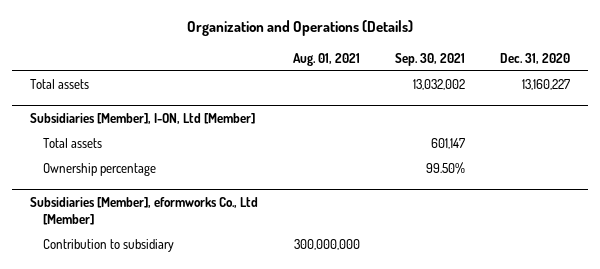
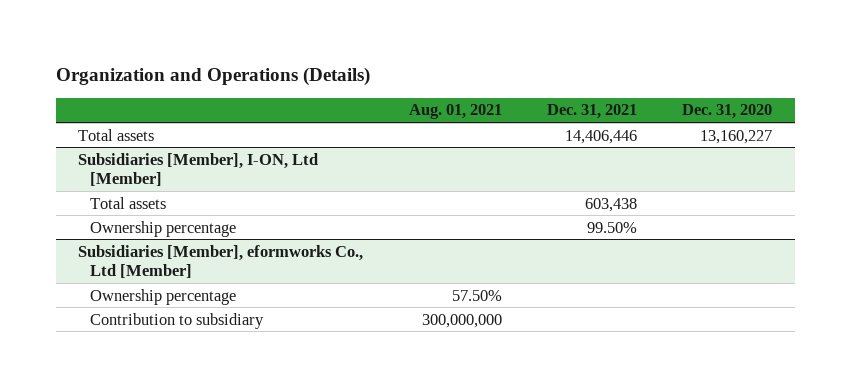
[395,52,466,66] Sep. 30, 2021 -> none
none -> [546,104,637,120] Dec. 31, 2021
none -> [90,288,237,305] Ownership percentage

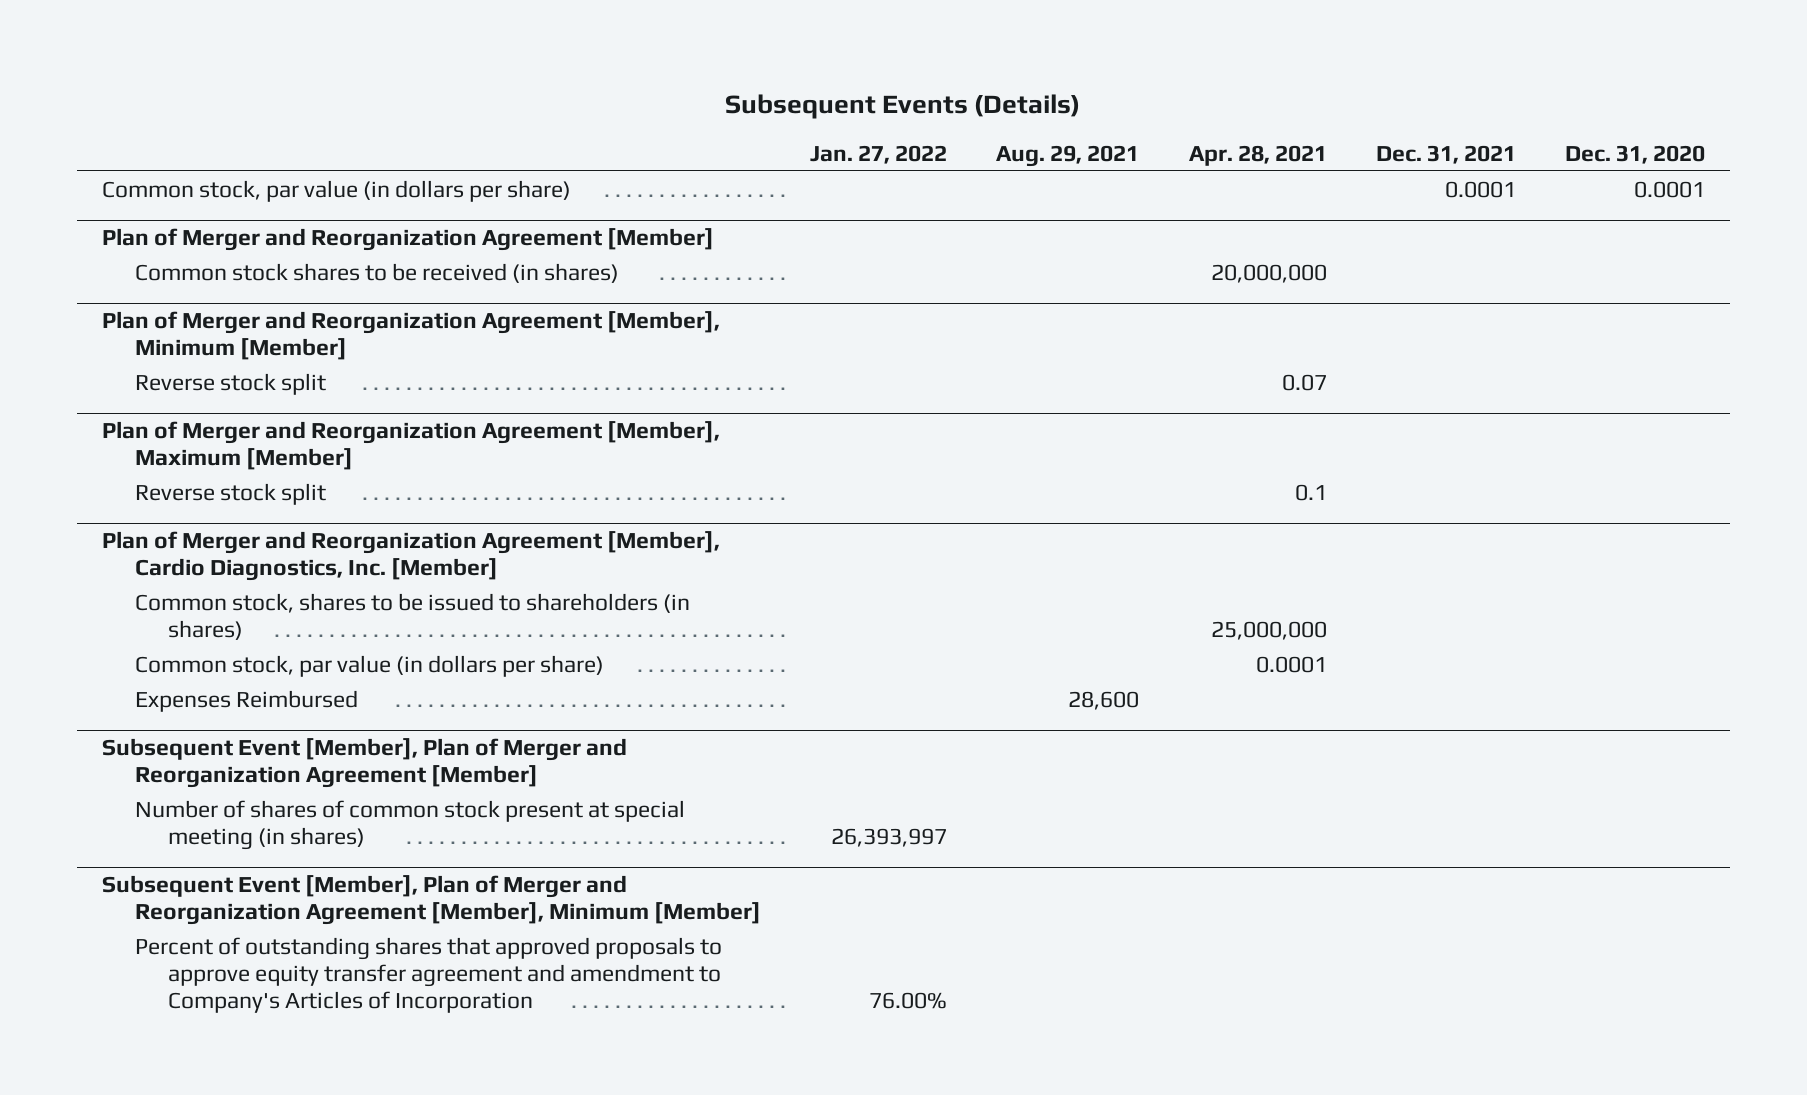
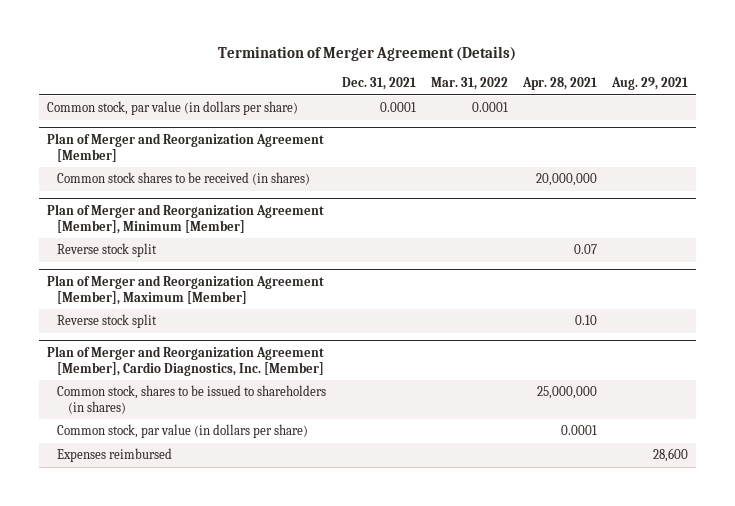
[725,93,1081,119] Subsequent Events (Details) -> [218,46,517,62] Termination of Merger Agreement (Details)
[810,144,948,164] Jan. 27, 2022 -> none
[1565,144,1706,164] Dec. 31, 2020 -> none
none -> [430,77,508,91] Mar. 31, 2022
[1294,483,1327,501] 0.1 -> [575,315,598,326] 0.10
[101,738,627,789] Subsequent Event [Member], Plan of Merger and Reorganization Agreement [Member] -> none
[134,799,685,850] Number of shares of common stock present at special meeting (in shares) -> none
[101,875,761,926] Subsequent Event [Member], Plan of Merger and Reorganization Agreement [Member], Minimum [Member] -> none
[134,936,722,1013] Percent of outstanding shares that approved proposals to approve equity transfer agreement and amendment to Company's Articles of Incorporation -> none
[134,689,358,712] Expenses Reimbursed -> [57,448,173,463] Expenses reimbursed

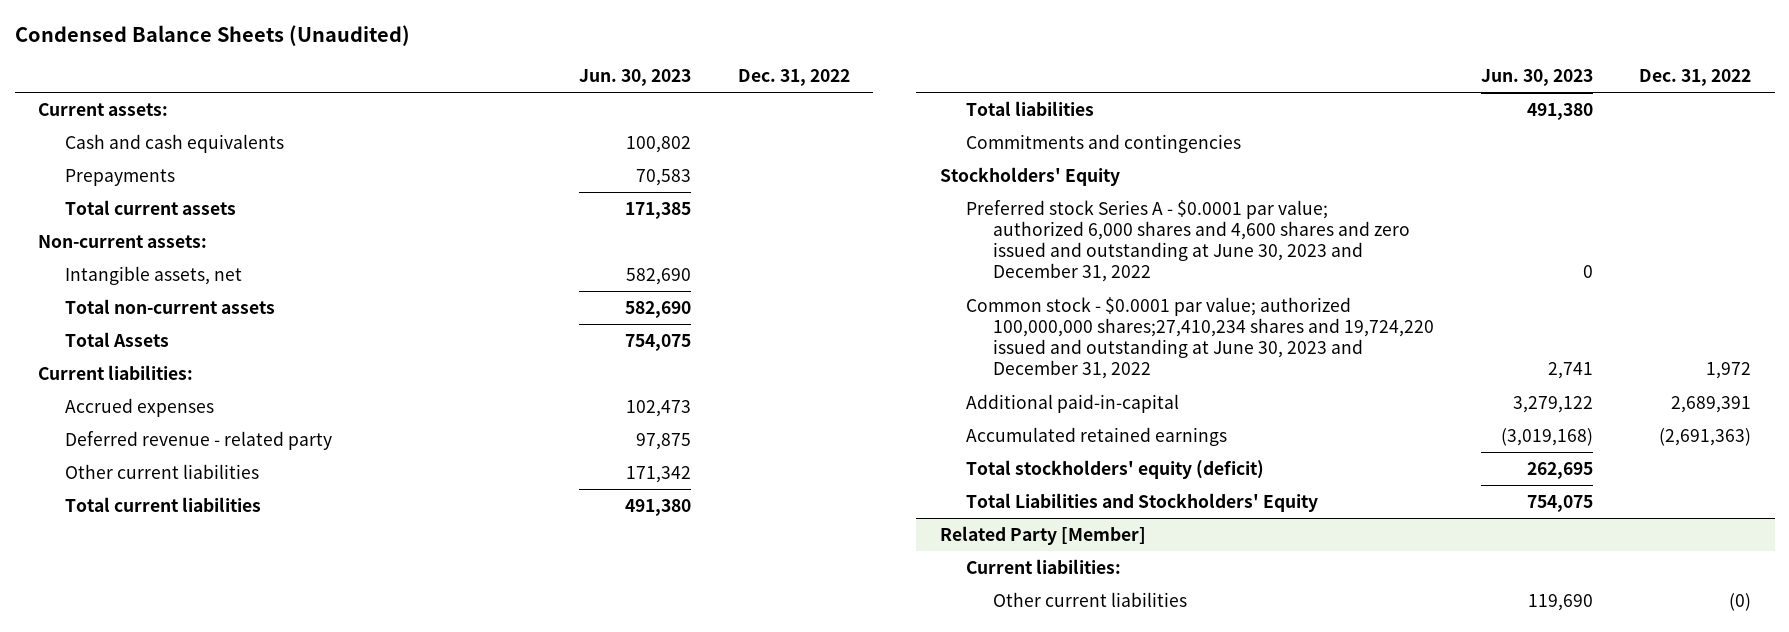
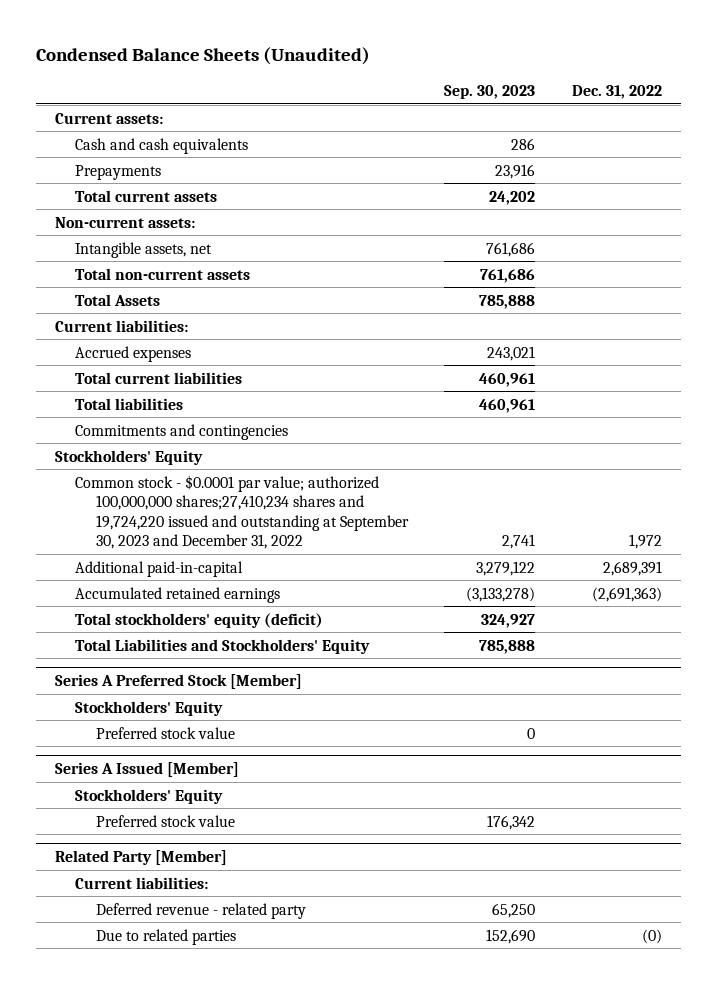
[579,68,692,86] Jun. 30, 2023 -> none
none -> [444,84,536,99] Sep. 30, 2023
[64,431,332,451] Deferred revenue - related party -> none
[64,464,259,480] Other current liabilities -> none
[966,200,1410,283] Preferred stock Series A - $0.0001 par value; authorized 6,000 shares and 4,600 shares and zero issued and outstanding at June 30, 2023 and December 31, 2022 -> none
[966,297,1434,380] Common stock - $0.0001 par value; authorized 100,000,000 shares;27,410,234 shares and 19,724,220 issued and outstanding at June 30, 2023 and December 31, 2022 -> [75,474,409,550] Common stock - $0.0001 par value; authorized 100,000,000 shares;27,410,234 shares and 19,724,220 issued and outstanding at September 30, 2023 and December 31, 2022
none -> [54,674,302,690] Series A Preferred Stock [Member]
none -> [75,700,224,716] Stockholders' Equity
none -> [95,726,235,739] Preferred stock value
none -> [54,762,239,778] Series A Issued [Member]
none -> [75,788,224,804] Stockholders' Equity
none -> [95,814,235,827] Preferred stock value
none -> [95,902,306,919] Deferred revenue - related party
[992,592,1187,608] Other current liabilities -> [95,928,236,945] Due to related parties

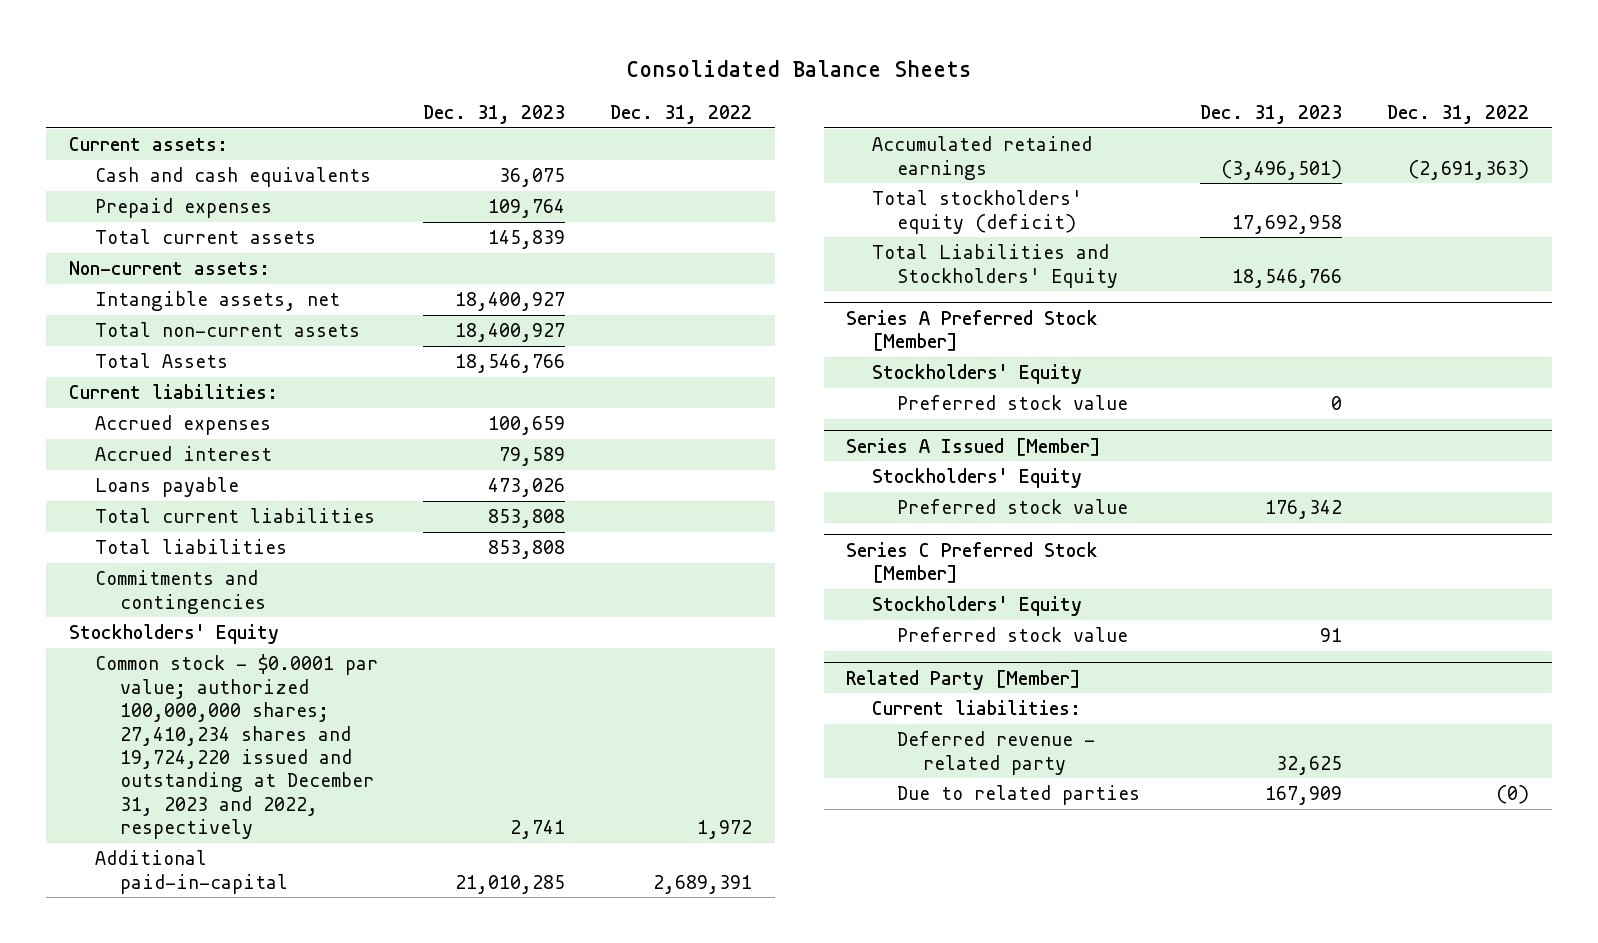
[36,47,371,66] Condensed Balance Sheets (Unaudited) -> [626,60,972,78] Consolidated Balance Sheets
[444,84,536,99] Sep. 30, 2023 -> none
none -> [422,104,565,124] Dec. 31, 2023
[75,164,162,180] Prepayments -> [94,198,272,219] Prepaid expenses
none -> [94,446,272,462] Accrued interest
none -> [94,477,239,498] Loans payable
[75,474,409,550] Common stock - $0.0001 par value; authorized 100,000,000 shares;27,410,234 shares and 19,724,220 issued and outstanding at September 30, 2023 and December 31, 2022 -> [94,654,378,840] Common stock - $0.0001 par value; authorized 100,000,000 shares; 27,410,234 shares and 19,724,220 issued and outstanding at December 31, 2023 and 2022, respectively
none -> [846,541,1099,584] Series C Preferred Stock [Member]
none -> [871,596,1082,617] Stockholders' Equity
none -> [897,627,1129,643] Preferred stock value

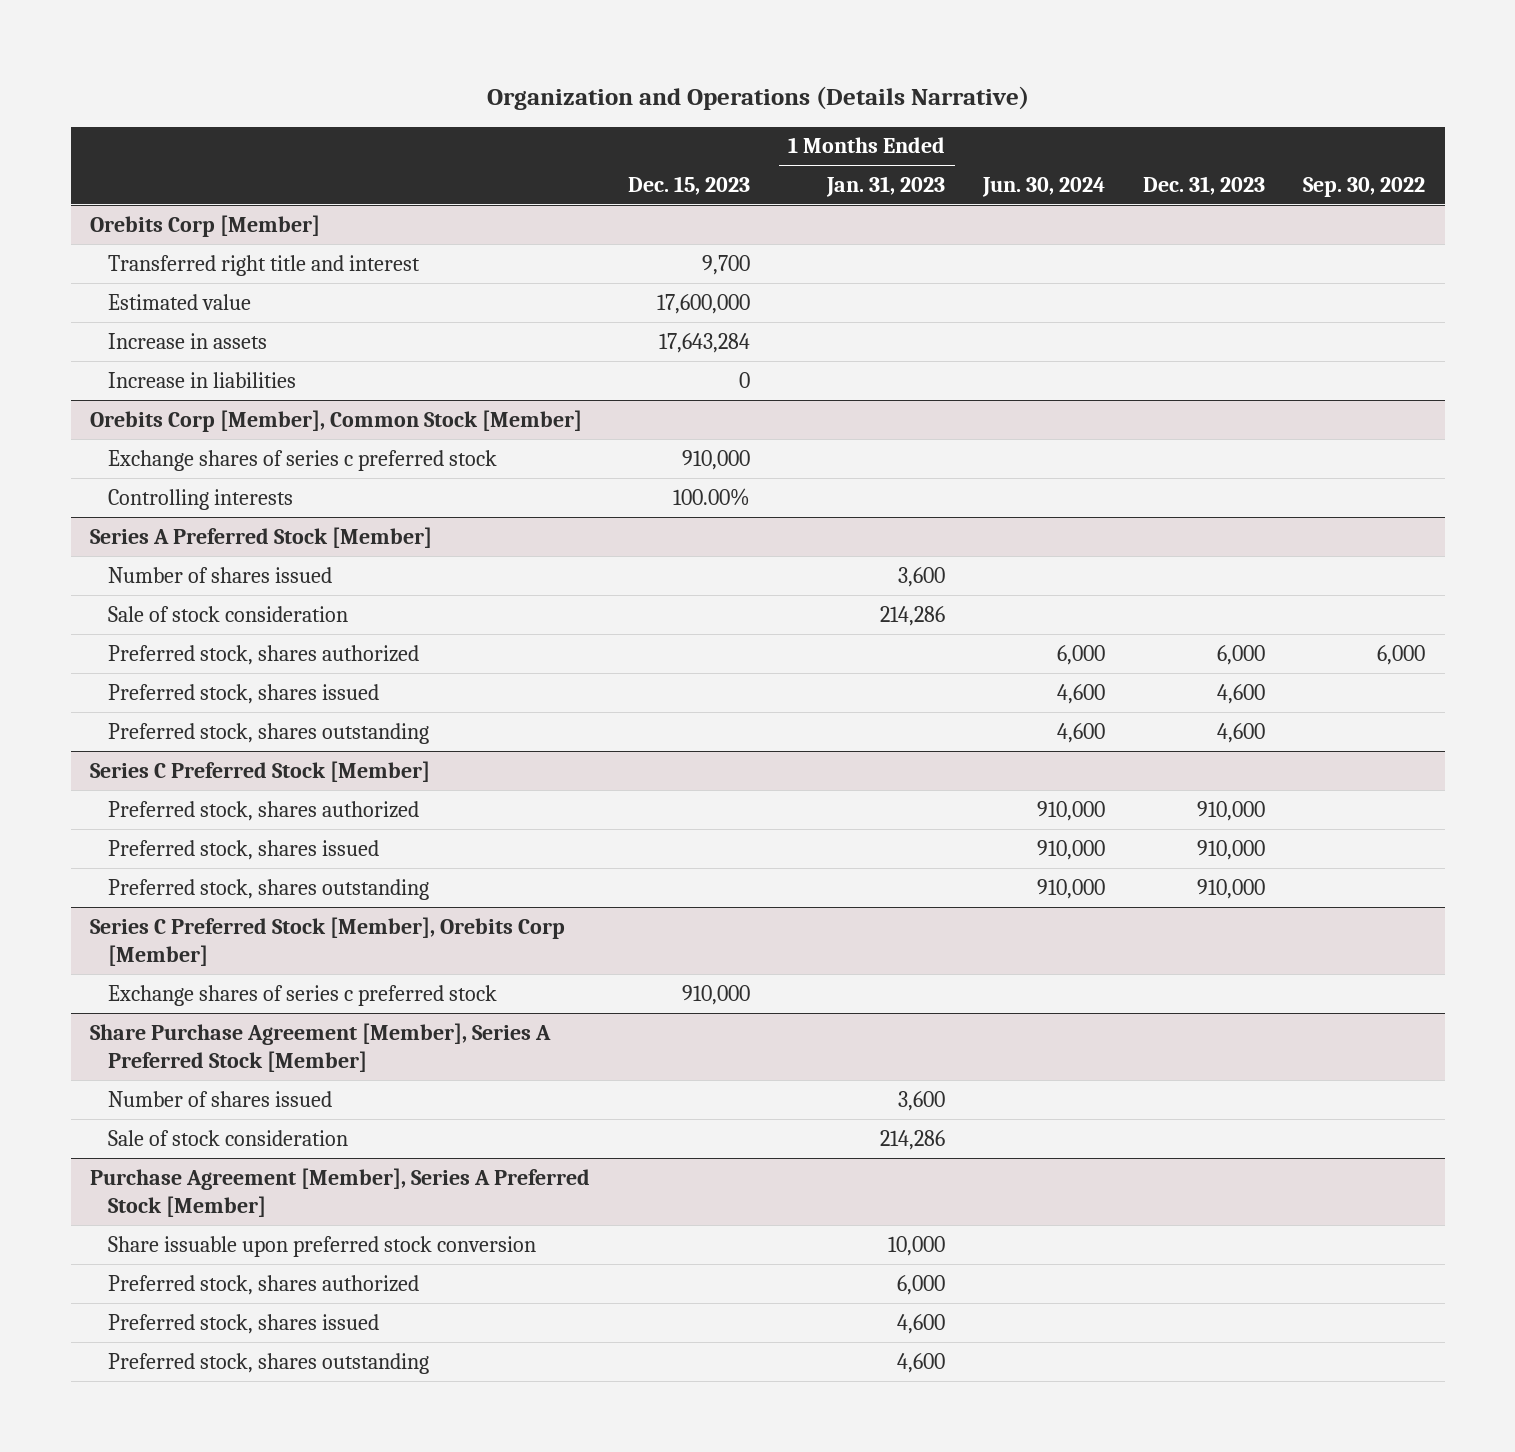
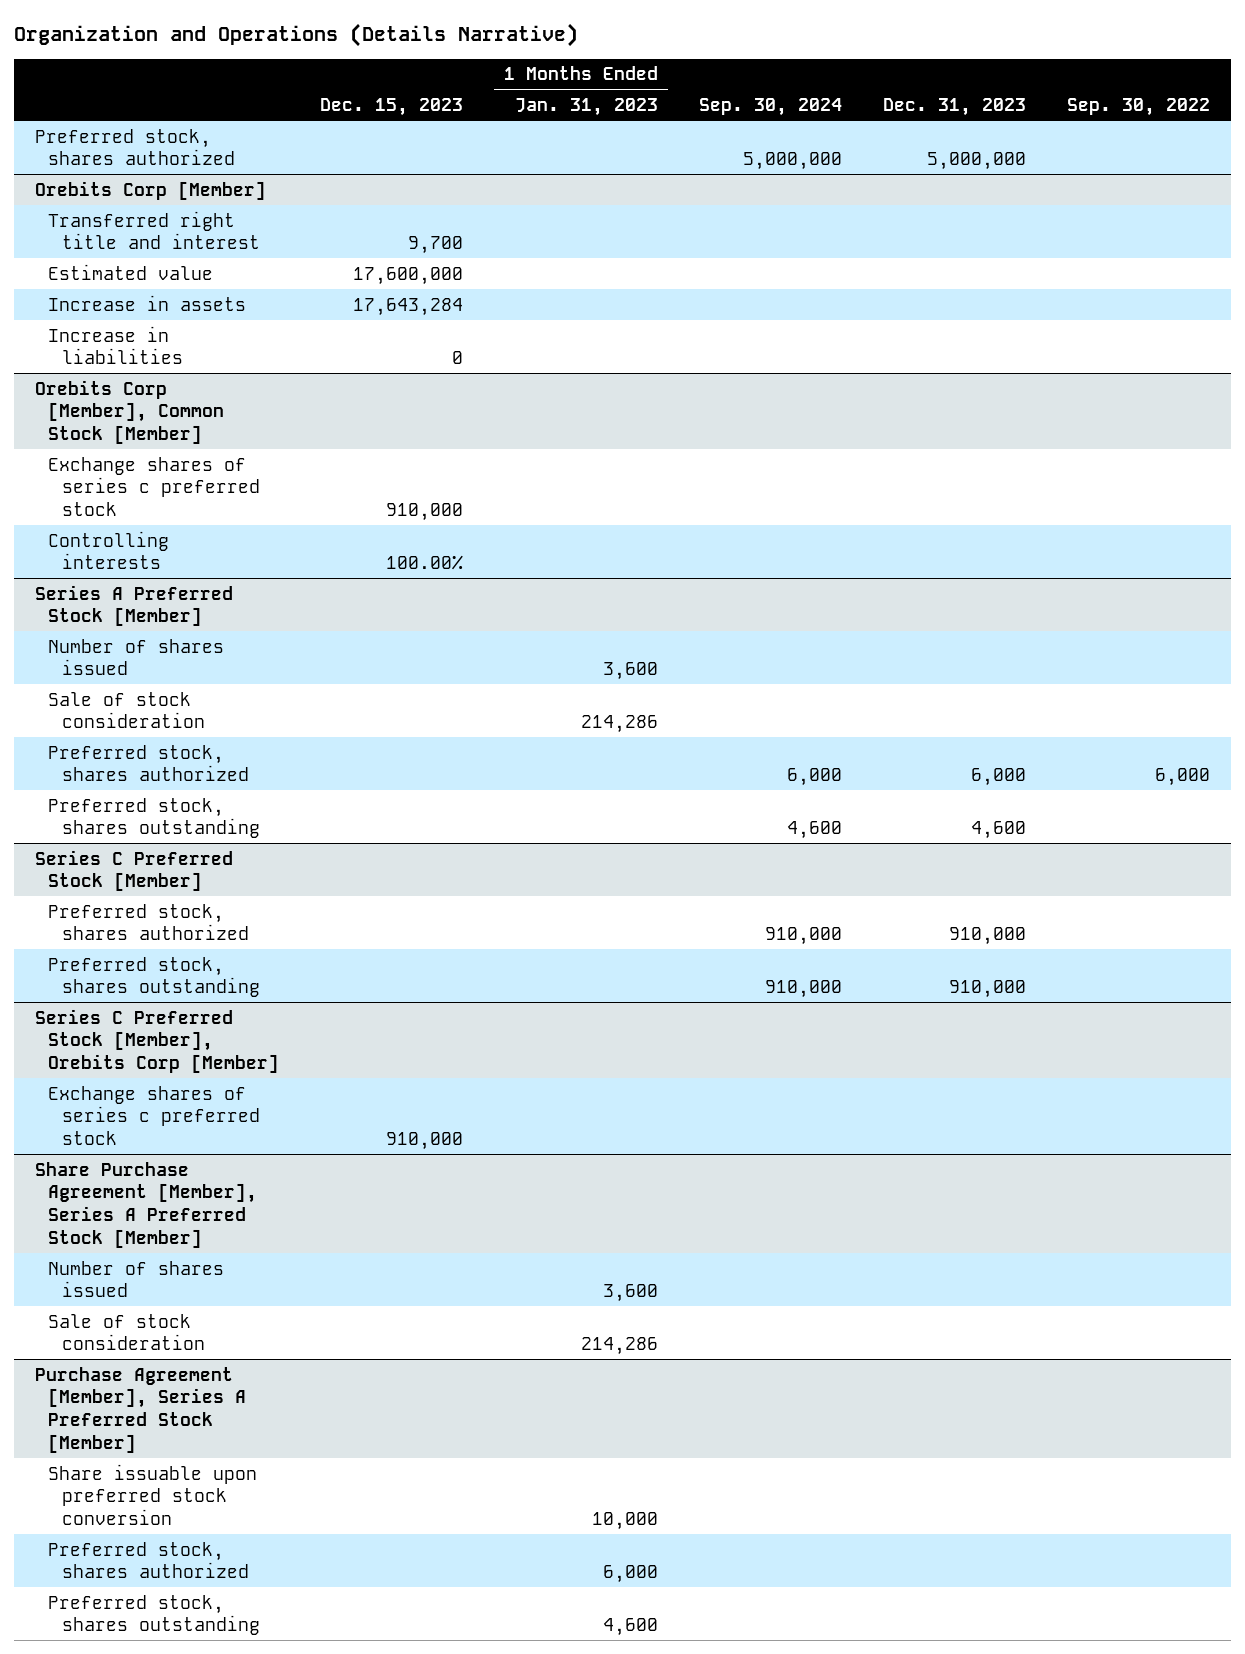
[982,177,1106,198] Jun. 30, 2024 -> none
none -> [699,98,843,117] Sep. 30, 2024
none -> [34,128,236,166] Preferred stock, shares authorized
[108,683,380,704] Preferred stock, shares issued -> none
[108,839,380,860] Preferred stock, shares issued -> none
[108,1313,380,1334] Preferred stock, shares issued -> none

